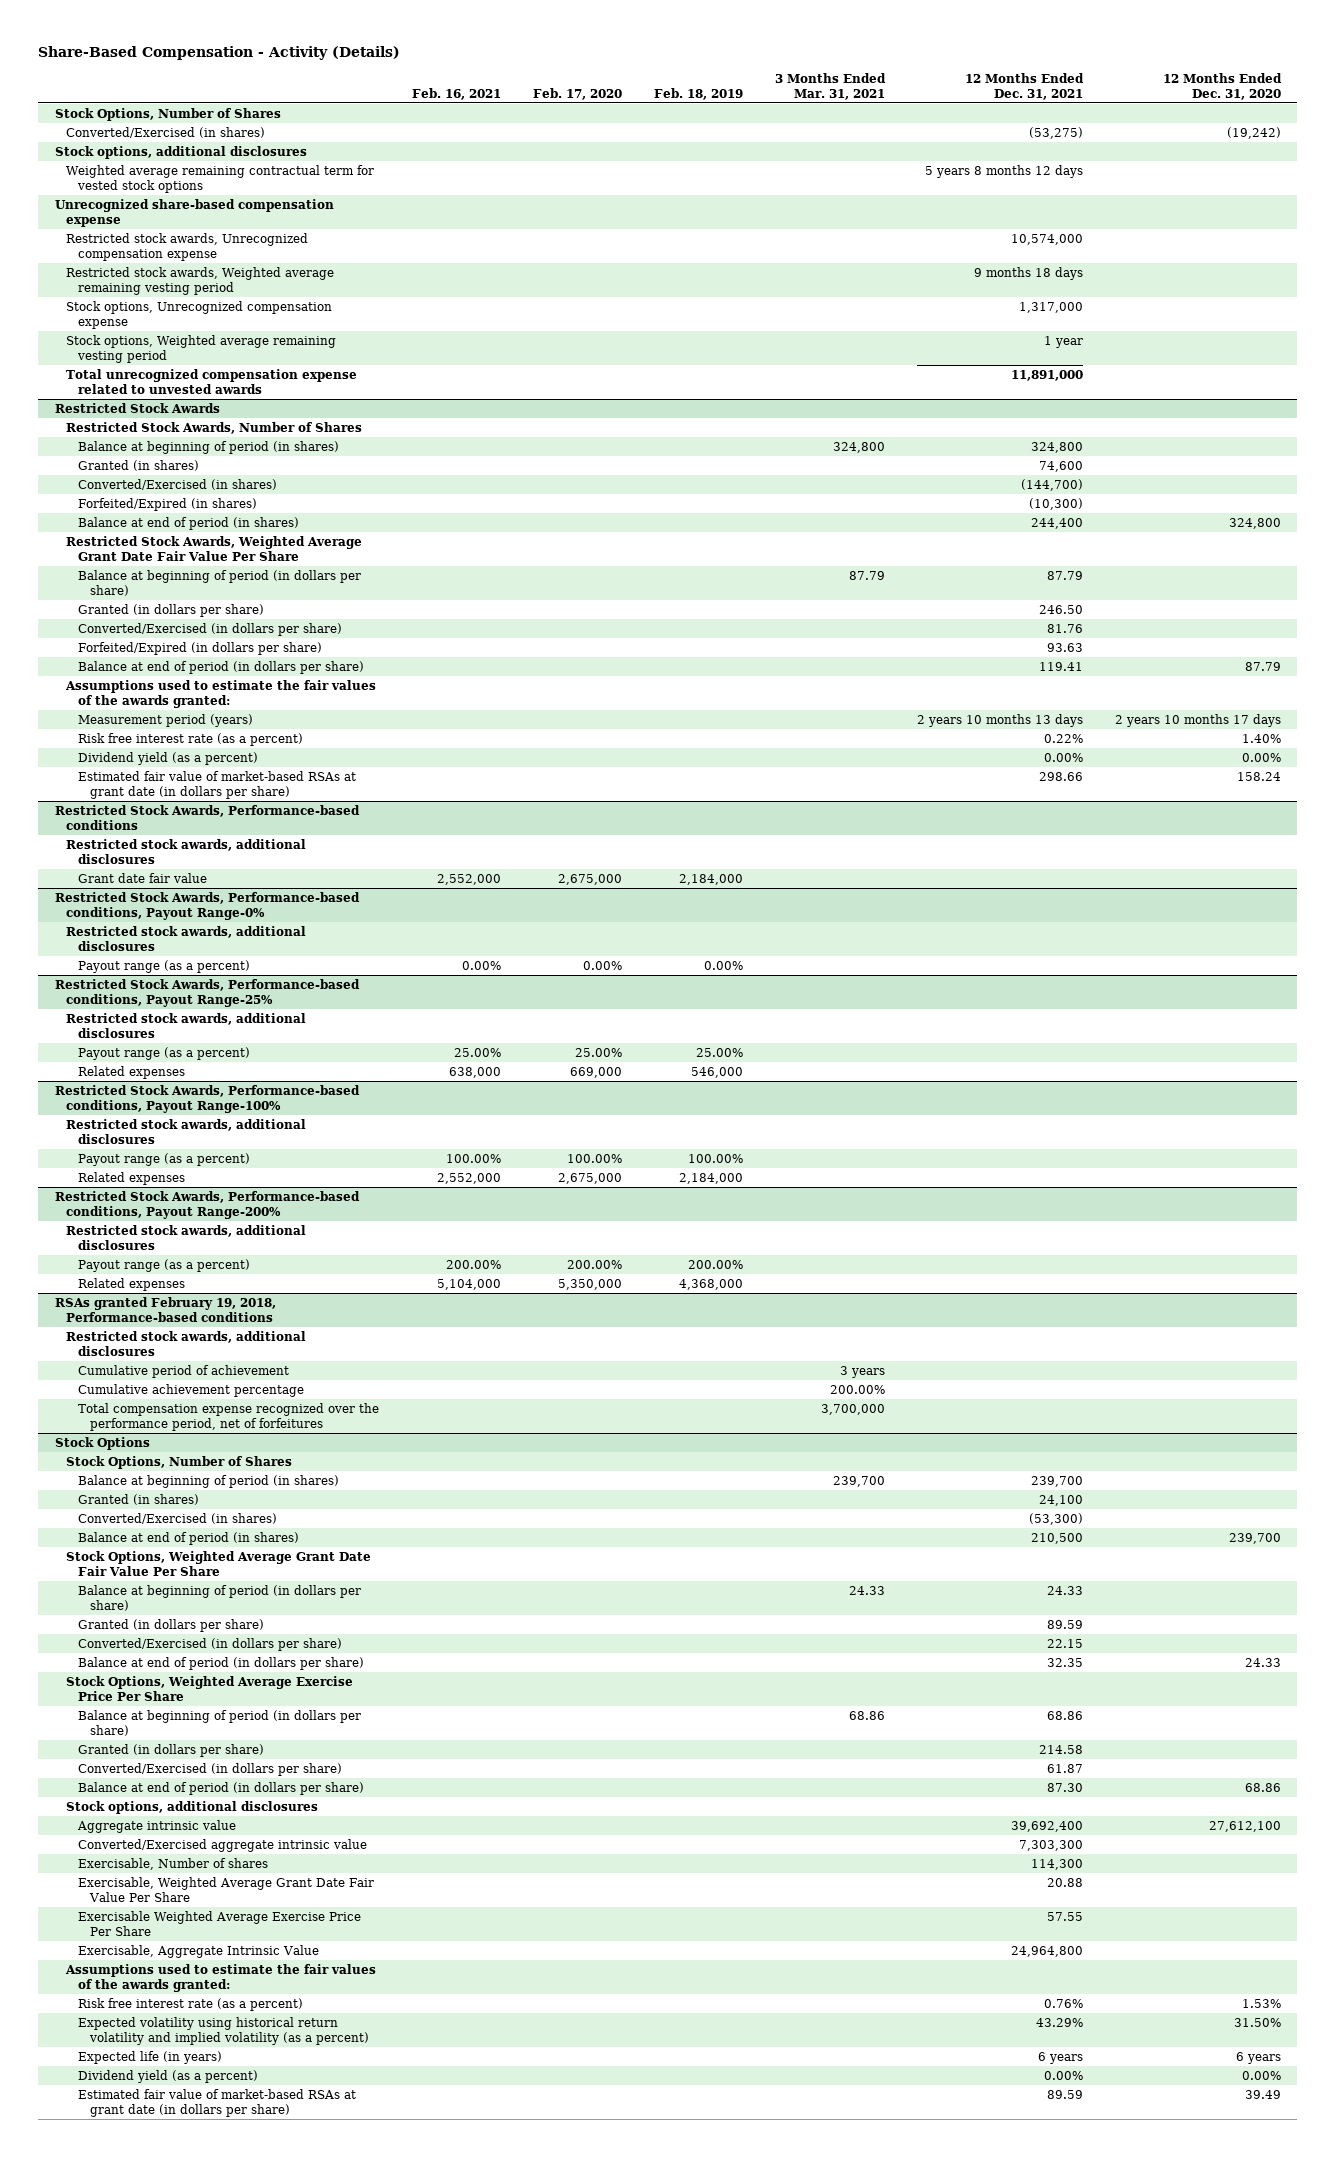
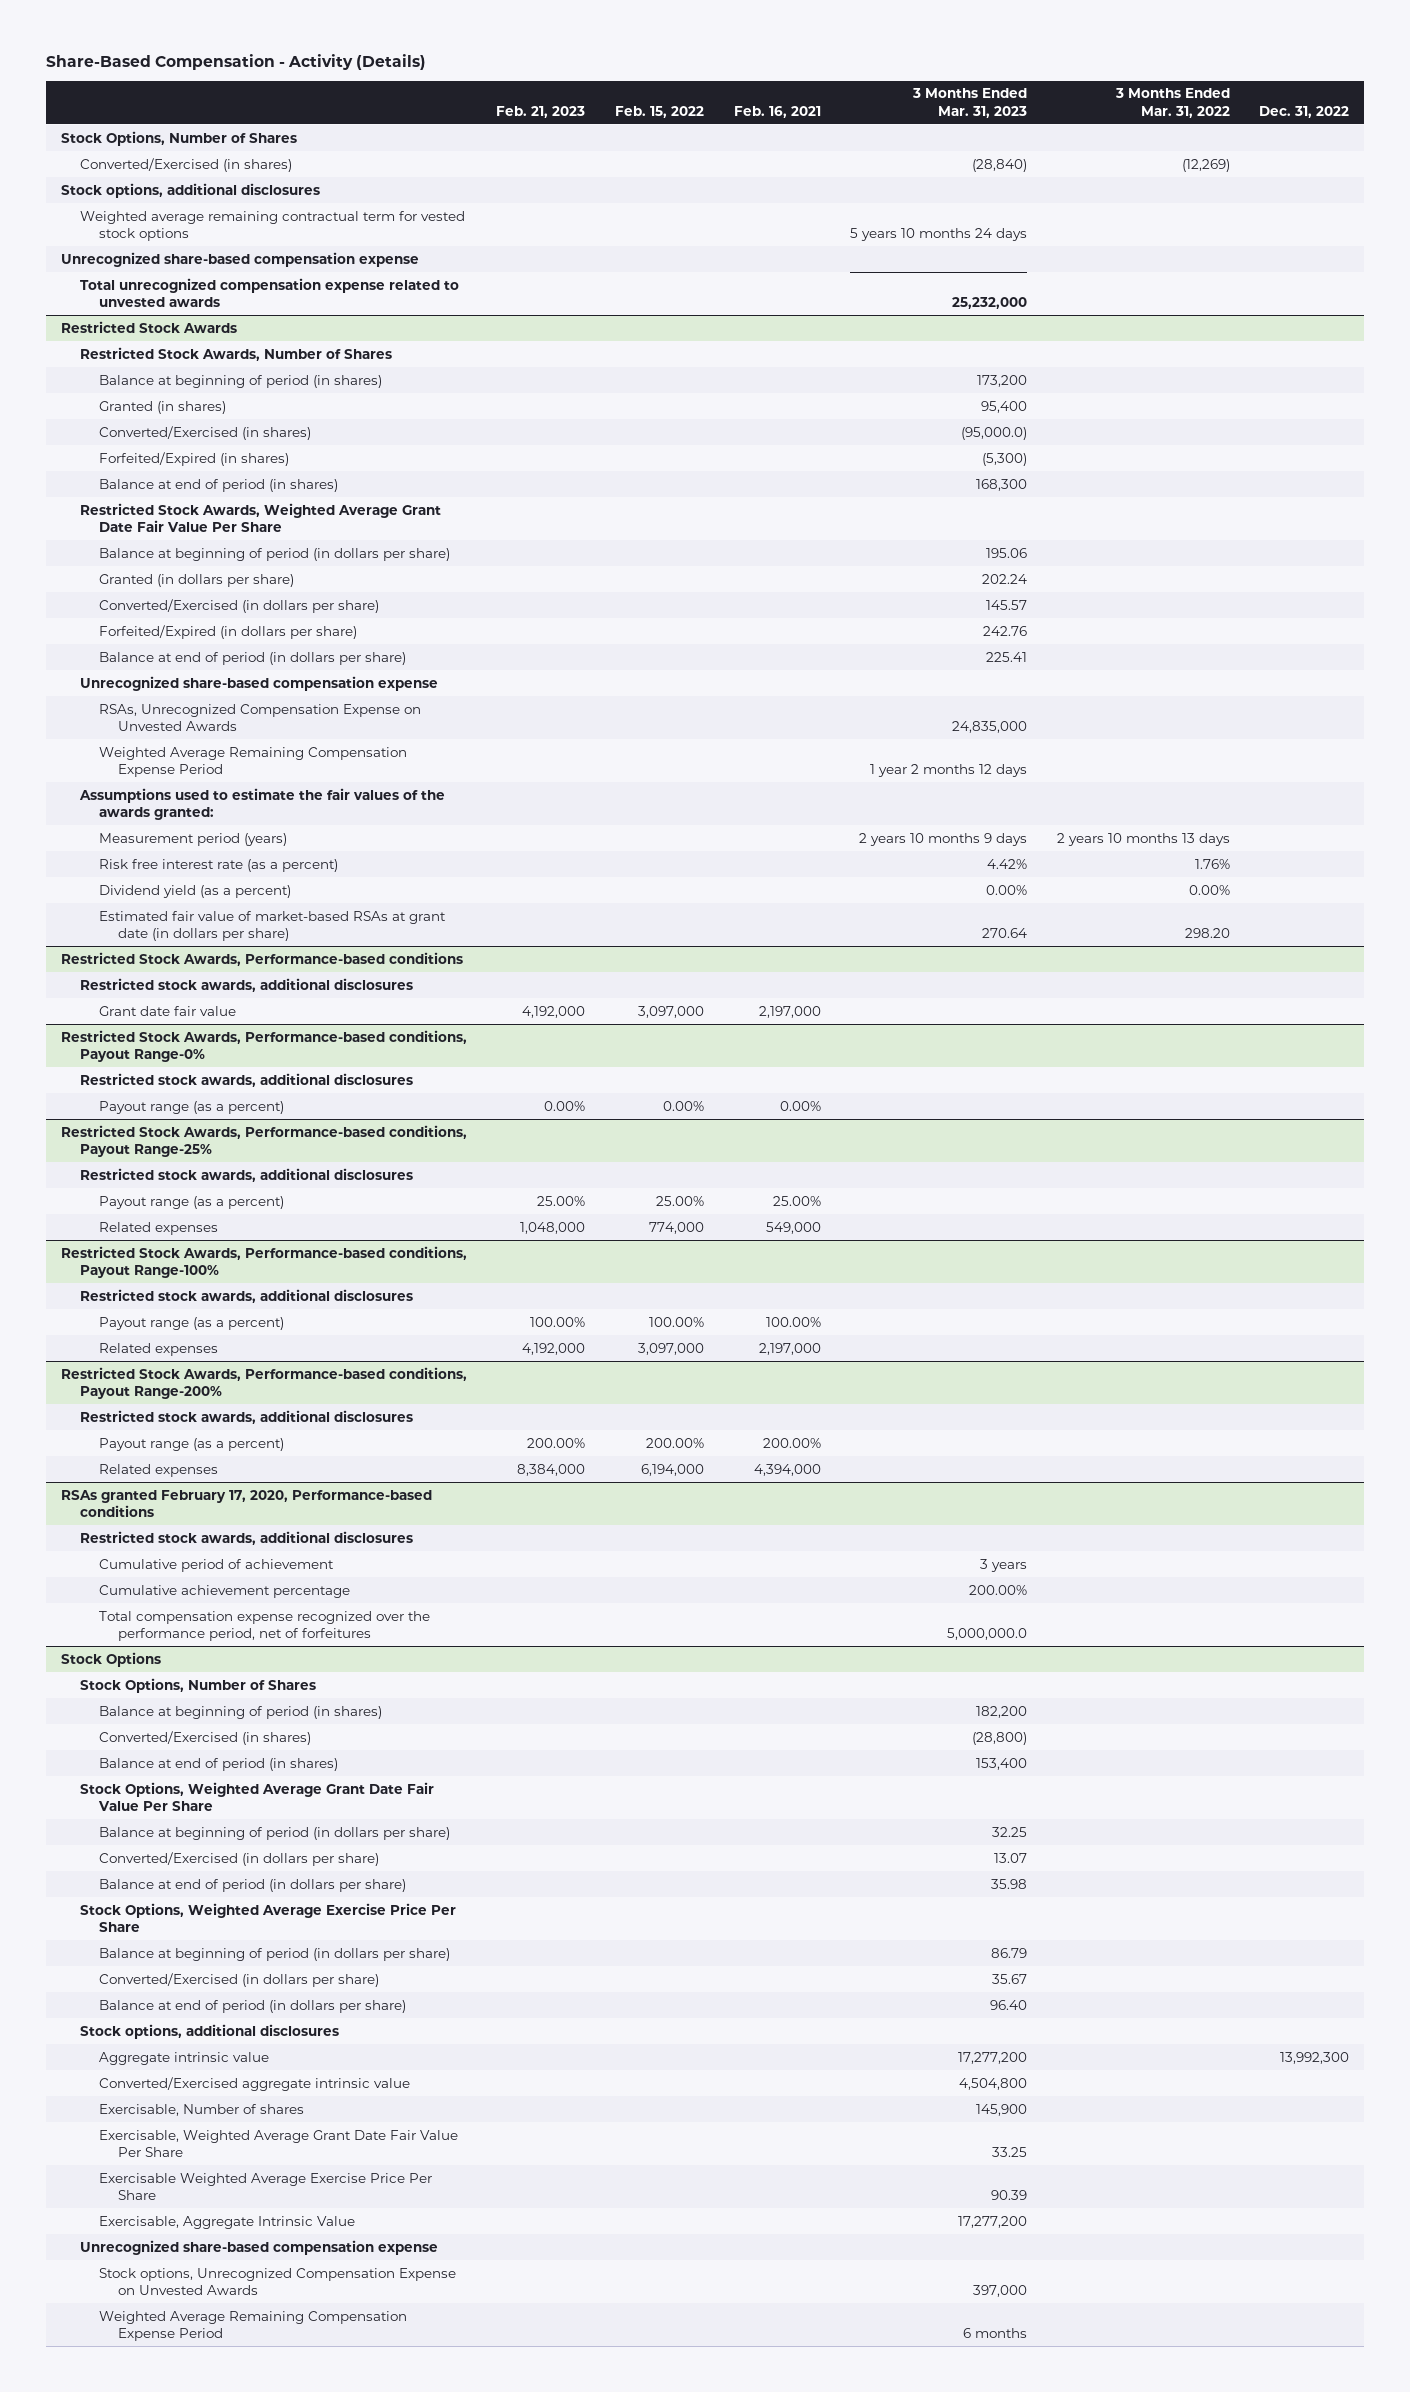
[532,87,622,100] Feb. 17, 2020 -> none
[653,87,743,100] Feb. 18, 2019 -> none
[774,72,886,100] 3 Months Ended Mar. 31, 2021 -> none
[964,72,1084,100] 12 Months Ended Dec. 31, 2021 -> none
[1163,72,1283,100] 12 Months Ended Dec. 31, 2020 -> none
none -> [496,105,586,118] Feb. 21, 2023
none -> [614,105,704,118] Feb. 15, 2022
none -> [912,88,1028,118] 3 Months Ended Mar. 31, 2023
none -> [1114,88,1230,118] 3 Months Ended Mar. 31, 2022
none -> [1259,105,1350,118] Dec. 31, 2022
[66,232,309,261] Restricted stock awards, Unrecognized compensation expense -> none
[66,266,335,295] Restricted stock awards, Weighted average remaining vesting period -> none
[66,300,333,329] Stock options, Unrecognized compensation expense -> none
[66,334,337,363] Stock options, Weighted average remaining vesting period -> none
none -> [80,675,439,691] Unrecognized share-based compensation expense
none -> [99,703,422,732] RSAs, Unrecognized Compensation Expense on Unvested Awards
none -> [99,746,408,778] Weighted Average Remaining Compensation Expense Period
[436,873,501,885] 2,552,000 -> [758,1005,821,1018] 2,197,000
[448,1066,501,1078] 638,000 -> [765,1221,821,1234] 549,000
[436,1172,501,1184] 2,552,000 -> [758,1342,821,1355] 2,197,000
[436,1278,501,1290] 5,104,000 -> [753,1463,821,1476] 4,394,000
[54,1296,276,1322] RSAs granted February 19, 2018, Performance-based conditions -> [60,1489,432,1518] RSAs granted February 17, 2020, Performance-based conditions
[78,1493,200,1505] Granted (in shares) -> none
[78,1618,265,1632] Granted (in dollars per share) -> none
[78,1743,265,1757] Granted (in dollars per share) -> none
[65,1963,377,1992] Assumptions used to estimate the fair values of the awards granted: -> none
[78,1997,304,2011] Risk free interest rate (as a percent) -> none
[78,2016,370,2045] Expected volatility using historical return volatility and implied volatility (as a percent) -> none
[78,2050,223,2064] Expected life (in years) -> none
[78,2069,259,2083] Dividend yield (as a percent) -> none
[78,2088,357,2117] Estimated fair value of market-based RSAs at grant date (in dollars per share) -> none
none -> [80,2239,439,2255] Unrecognized share-based compensation expense
none -> [99,2267,457,2296] Stock options, Unrecognized Compensation Expense on Unvested Awards
none -> [99,2310,408,2342] Weighted Average Remaining Compensation Expense Period

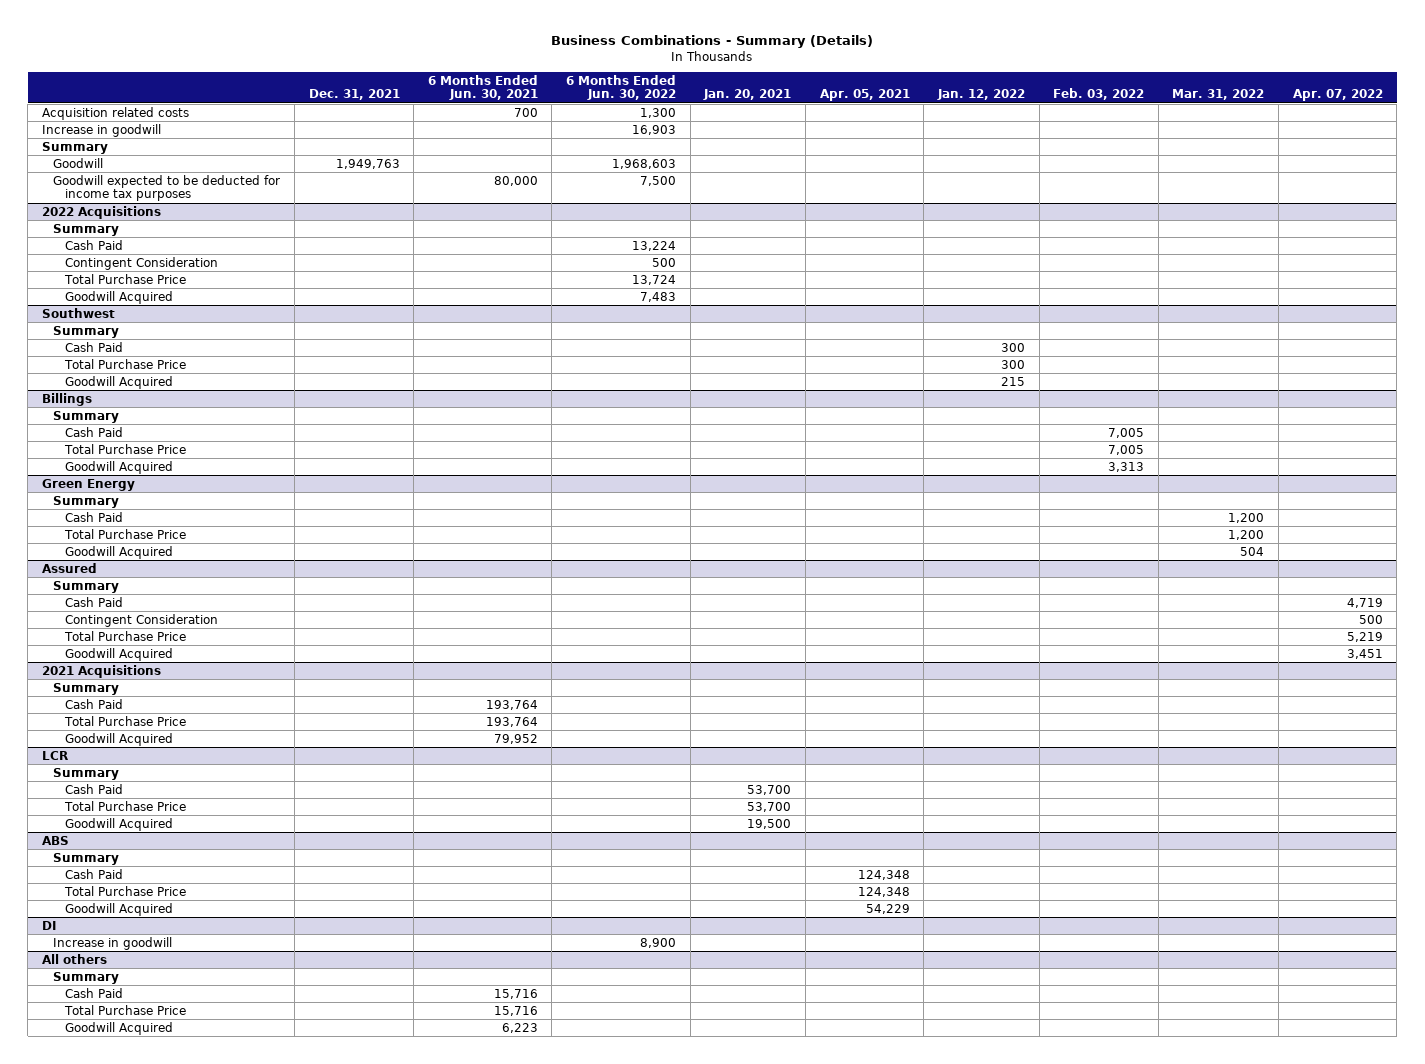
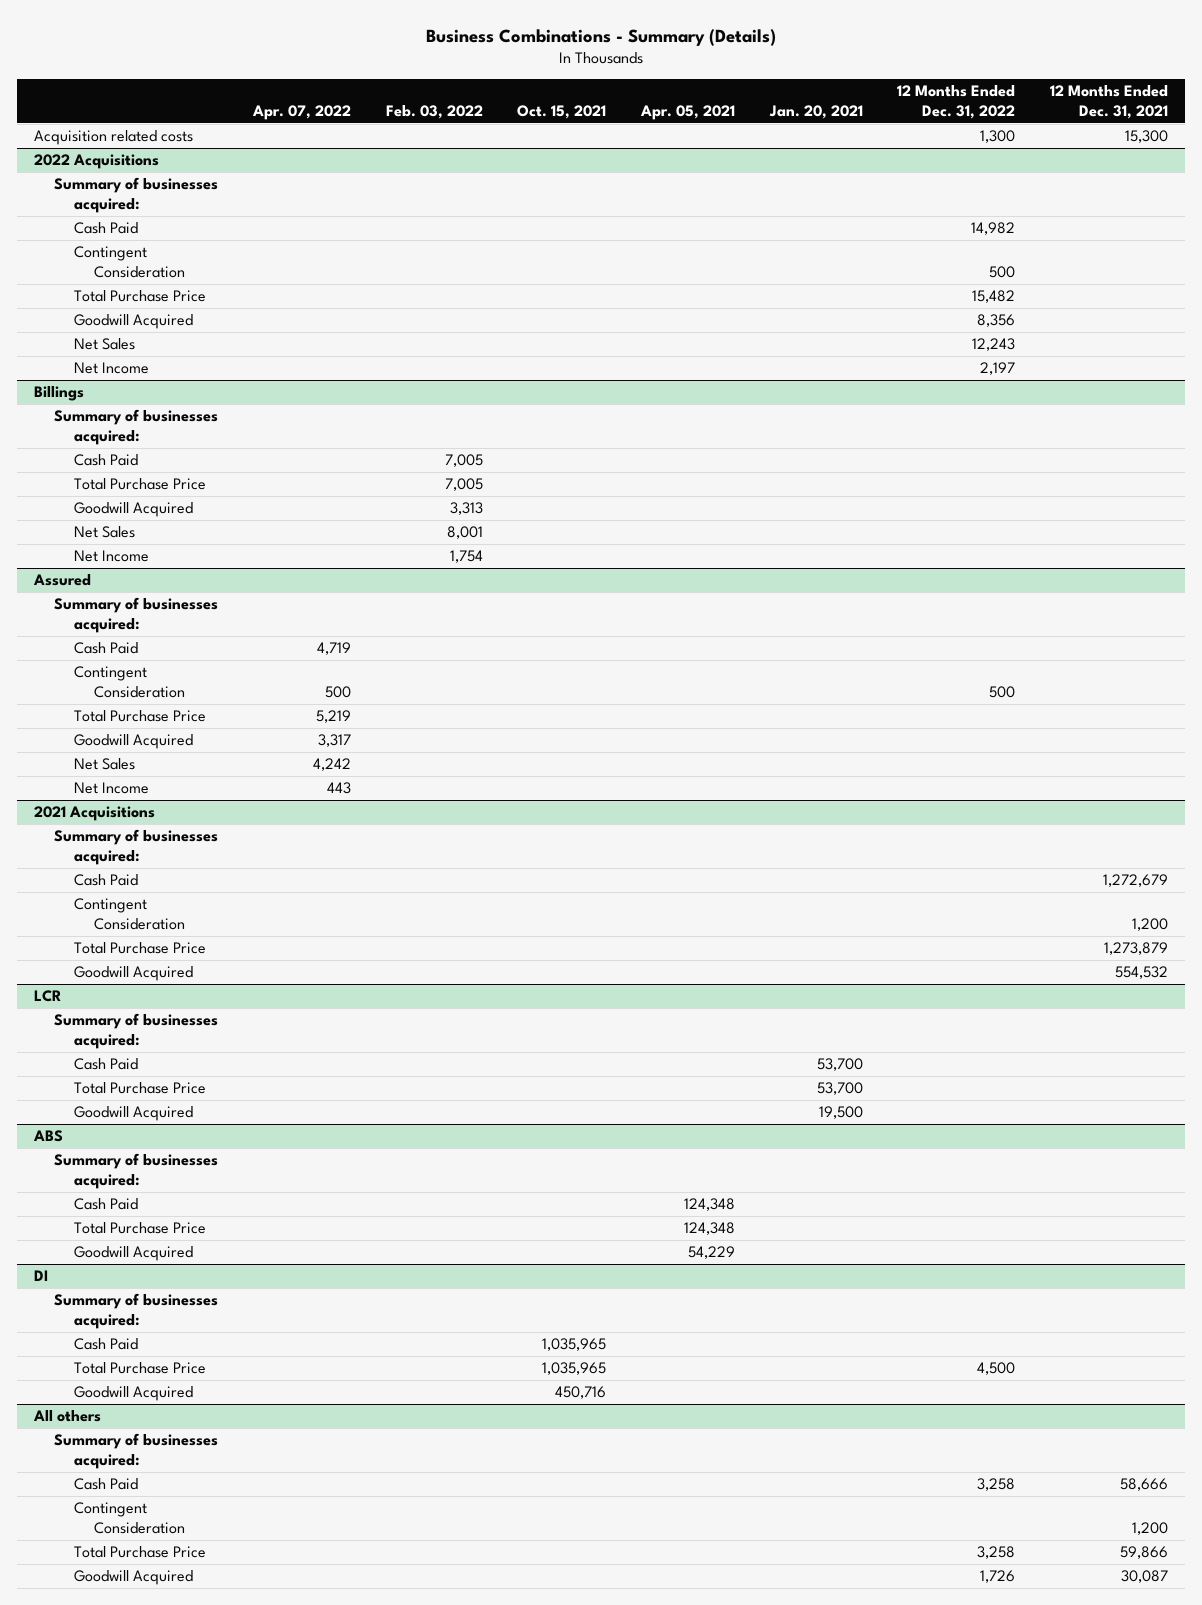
[308,88,400,100] Dec. 31, 2021 -> none
[427,74,538,100] 6 Months Ended Jun. 30, 2021 -> none
[566,74,677,100] 6 Months Ended Jun. 30, 2022 -> none
[936,88,1025,100] Jan. 12, 2022 -> none
[1172,88,1265,100] Mar. 31, 2022 -> none
none -> [517,104,607,119] Oct. 15, 2021
none -> [897,85,1016,119] 12 Months Ended Dec. 31, 2022
none -> [1049,85,1168,119] 12 Months Ended Dec. 31, 2021
[41,123,161,137] Increase in goodwill -> none
[41,141,108,154] Summary -> none
[53,157,104,168] Goodwill -> none
[53,174,281,202] Goodwill expected to be deducted for income tax purposes -> none
[53,223,120,236] Summary -> [54,177,219,213] Summary of businesses acquired:
[41,307,115,318] Southwest -> none
[53,325,120,338] Summary -> none
[64,341,123,352] Cash Paid -> none
[63,358,186,369] Total Purchase Price -> none
[64,375,173,389] Goodwill Acquired -> none
none -> [74,338,136,351] Net Sales
none -> [74,362,150,375] Net Income
[53,410,120,423] Summary -> [54,409,219,445] Summary of businesses acquired:
[41,478,135,491] Green Energy -> none
[53,495,120,508] Summary -> none
[64,511,123,522] Cash Paid -> none
[63,528,186,539] Total Purchase Price -> none
[64,545,173,559] Goodwill Acquired -> none
none -> [74,526,136,539] Net Sales
none -> [74,550,150,563] Net Income
[53,580,120,593] Summary -> [54,597,219,633] Summary of businesses acquired:
[1346,648,1383,659] 3,451 -> [318,734,352,748] 3,317
none -> [74,758,136,771] Net Sales
none -> [74,782,150,795] Net Income
[53,682,120,695] Summary -> [54,829,219,865] Summary of businesses acquired:
none -> [74,898,186,930] Contingent Consideration
[53,767,120,780] Summary -> [54,1013,219,1049] Summary of businesses acquired:
[53,852,120,865] Summary -> [54,1153,219,1189] Summary of businesses acquired:
[53,936,173,950] Increase in goodwill -> none
none -> [54,1293,219,1329] Summary of businesses acquired:
none -> [74,1338,139,1351] Cash Paid
none -> [74,1362,207,1375] Total Purchase Price
none -> [74,1386,194,1402] Goodwill Acquired
[53,971,120,984] Summary -> [54,1433,219,1469] Summary of businesses acquired:
none -> [74,1502,186,1534] Contingent Consideration

